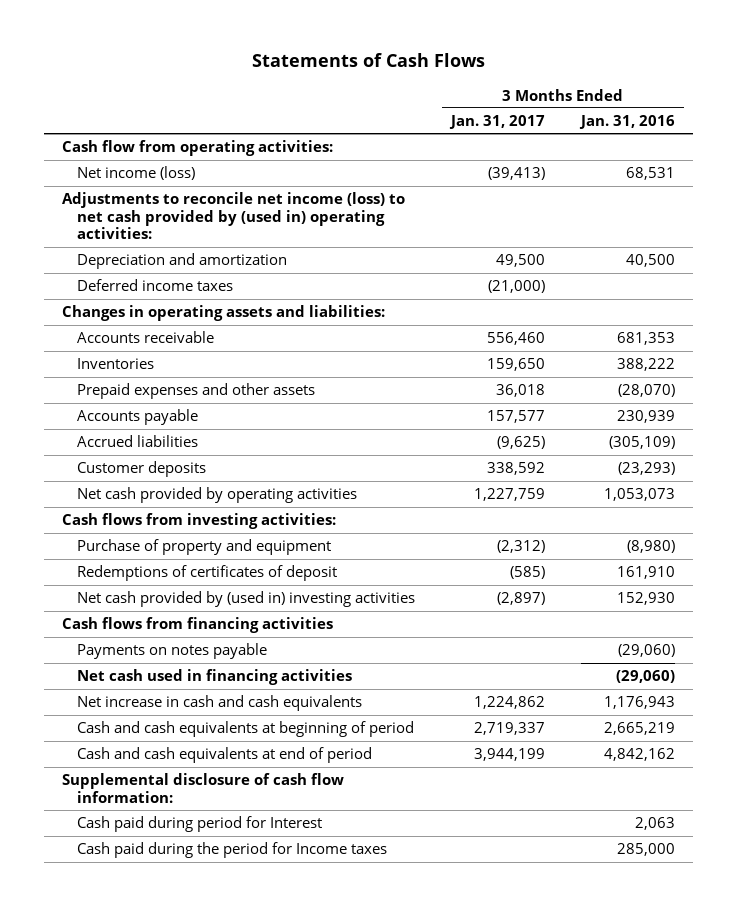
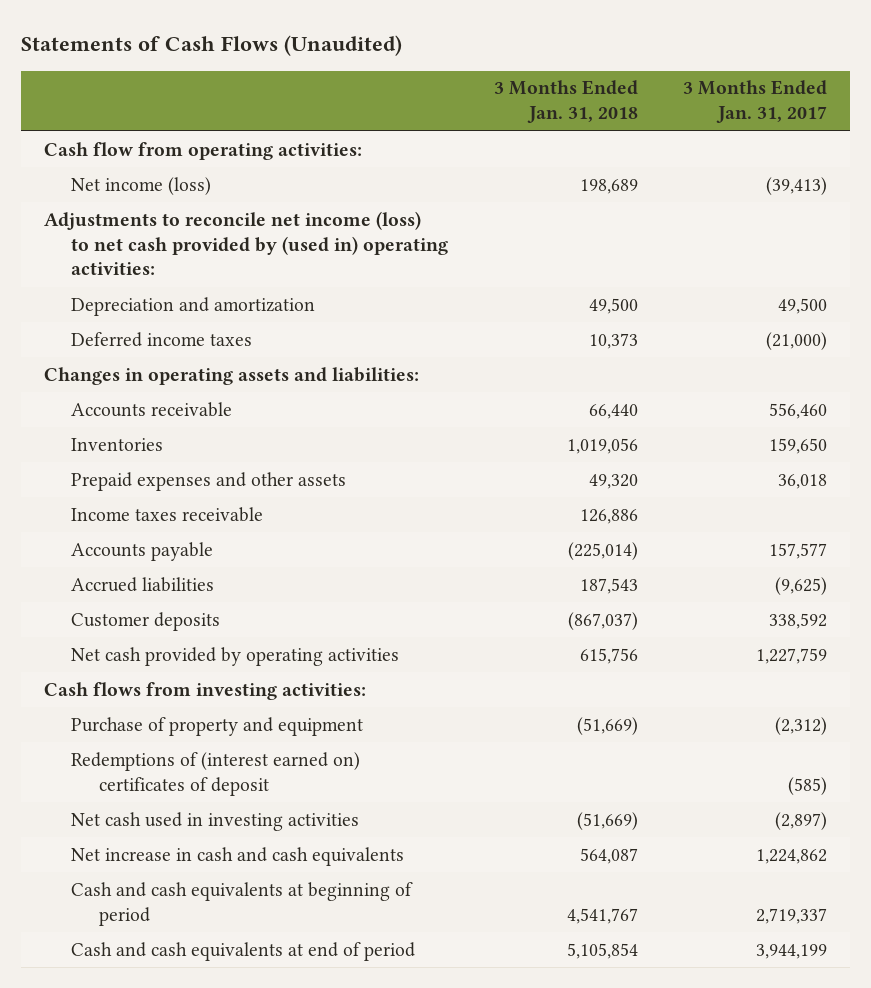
[251,53,485,68] Statements of Cash Flows -> [21,35,403,57] Statements of Cash Flows (Unaudited)
[579,115,676,130] Jan. 31, 2016 -> none
none -> [493,80,638,124] 3 Months Ended Jan. 31, 2018
none -> [71,506,264,522] Income taxes receivable
[61,617,333,634] Cash flows from financing activities -> none
[77,643,268,660] Payments on notes payable -> none
[77,669,353,686] Net cash used in financing activities -> none
[77,565,338,582] Redemptions of certificates of deposit -> [71,751,361,796] Redemptions of (interest earned on) certificates of deposit
[77,591,416,608] Net cash provided by (used in) investing activities -> [71,811,360,831] Net cash used in investing activities
[61,773,344,803] Supplemental disclosure of cash flow information: -> none
[77,816,323,833] Cash paid during period for Interest -> none
[77,842,388,859] Cash paid during the period for Income taxes -> none

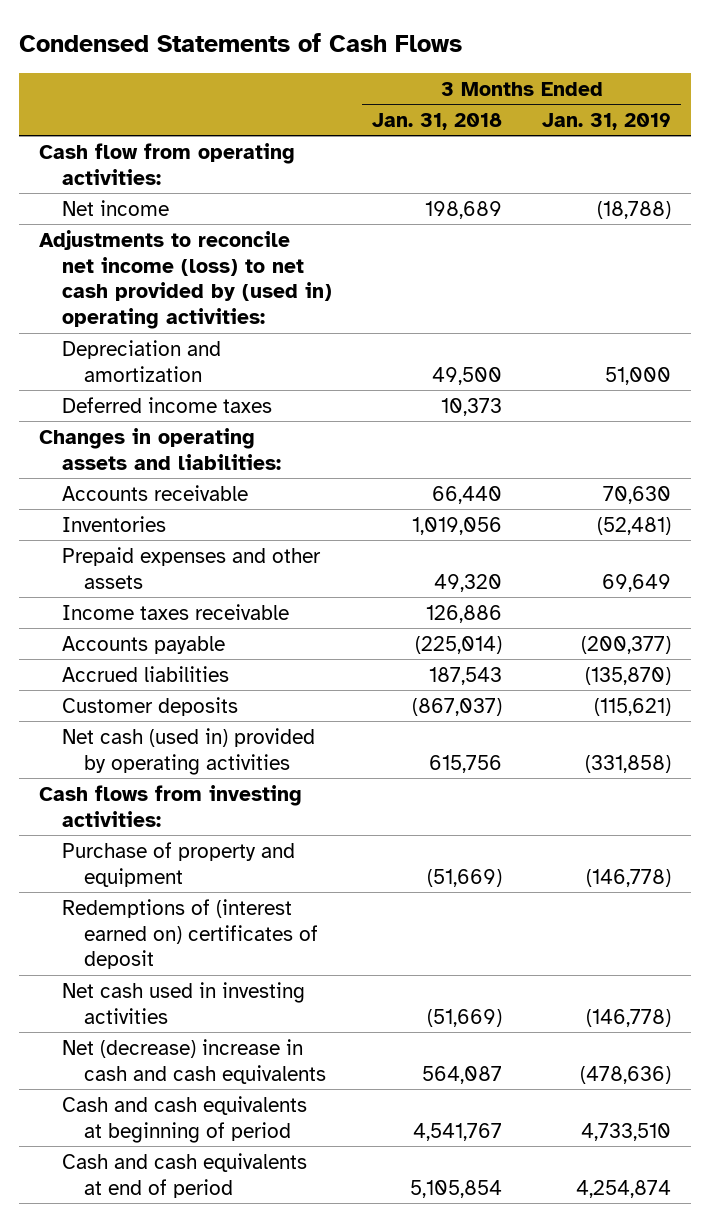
[21,35,403,57] Statements of Cash Flows (Unaudited) -> [19,33,463,53] Condensed Statements of Cash Flows
[683,80,828,124] 3 Months Ended Jan. 31, 2017 -> none
none -> [542,113,672,131] Jan. 31, 2019
[71,176,212,195] Net income (loss) -> [61,199,169,216] Net income
[71,646,400,666] Net cash provided by operating activities -> [61,727,315,775] Net cash (used in) provided by operating activities
[71,846,405,866] Net increase in cash and cash equivalents -> [61,1038,327,1084] Net (decrease) increase in cash and cash equivalents

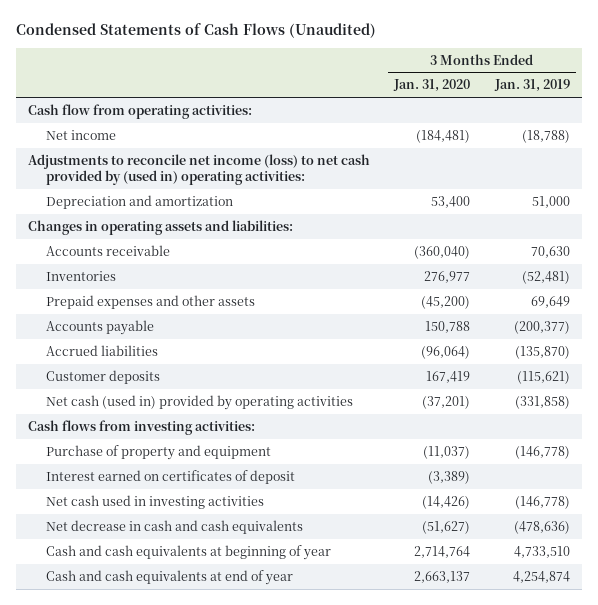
[19,33,463,53] Condensed Statements of Cash Flows -> [16,23,377,39] Condensed Statements of Cash Flows (Unaudited)
[372,113,503,131] Jan. 31, 2018 -> none
none -> [393,79,471,93] Jan. 31, 2020
[61,396,272,413] Deferred income taxes -> none
[61,603,289,620] Income taxes receivable -> none
[61,898,319,970] Redemptions of (interest earned on) certificates of deposit -> [46,469,296,484] Interest earned on certificates of deposit
[61,1038,327,1084] Net (decrease) increase in cash and cash equivalents -> [46,519,304,534] Net decrease in cash and cash equivalents
[61,1095,307,1143] Cash and cash equivalents at beginning of period -> [46,544,332,560] Cash and cash equivalents at beginning of year
[61,1152,307,1198] Cash and cash equivalents at end of period -> [46,569,294,585] Cash and cash equivalents at end of year

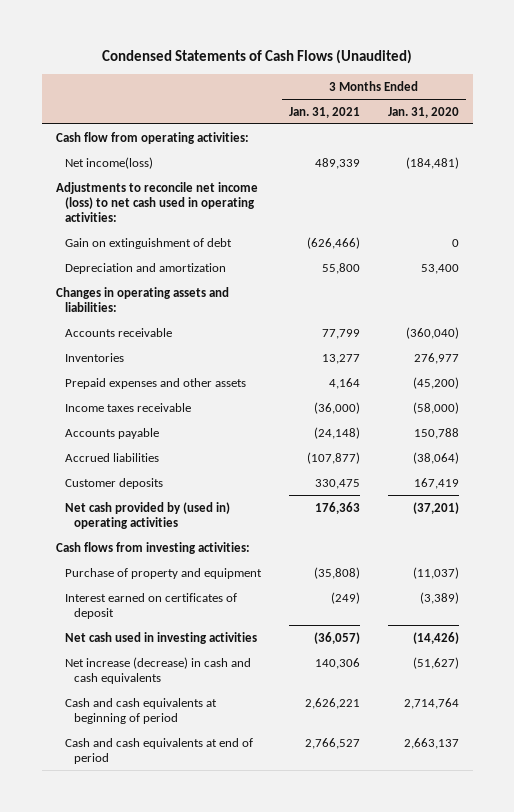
[493,79,570,93] Jan. 31, 2019 -> none
none -> [288,106,360,118] Jan. 31, 2021
[46,129,117,140] Net income -> [64,156,153,169] Net income(loss)
[28,153,371,185] Adjustments to reconcile net income (loss) to net cash provided by (used in) operating activities: -> [55,181,258,223] Adjustments to reconcile net income (loss) to net cash used in operating activities:
none -> [64,237,232,249] Gain on extinguishment of debt
none -> [64,402,191,412] Income taxes receivable
[421,345,471,359] (96,064) -> [412,451,459,464] (38,064)
[46,394,354,410] Net cash (used in) provided by operating activities -> [64,501,230,529] Net cash provided by (used in) operating activities
[46,519,304,534] Net decrease in cash and cash equivalents -> [64,656,251,684] Net increase (decrease) in cash and cash equivalents
[46,544,332,560] Cash and cash equivalents at beginning of year -> [64,697,217,724] Cash and cash equivalents at beginning of period
[46,569,294,585] Cash and cash equivalents at end of year -> [64,737,253,764] Cash and cash equivalents at end of period

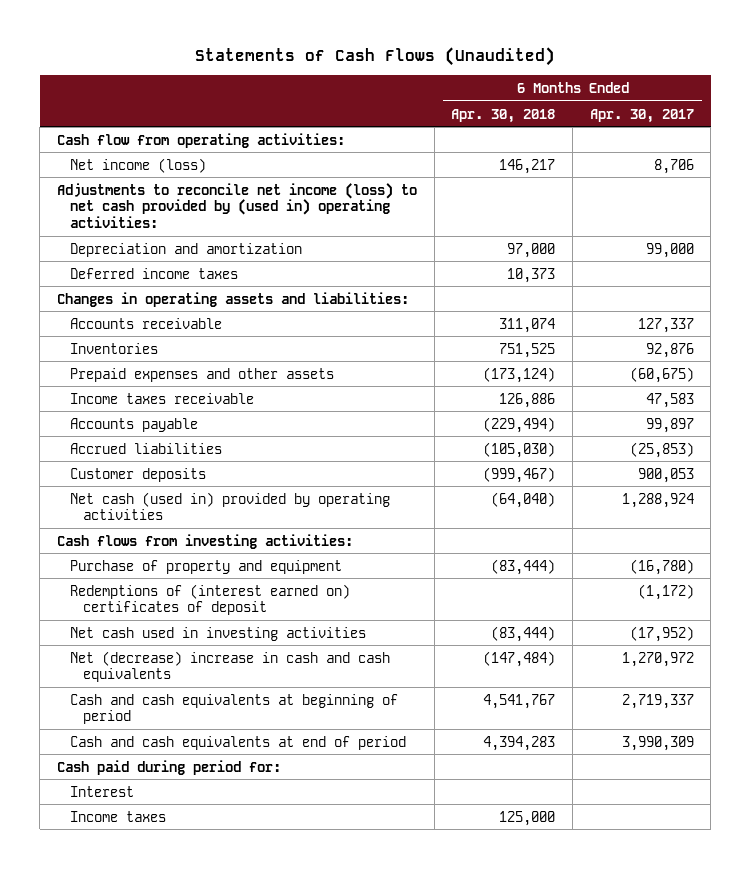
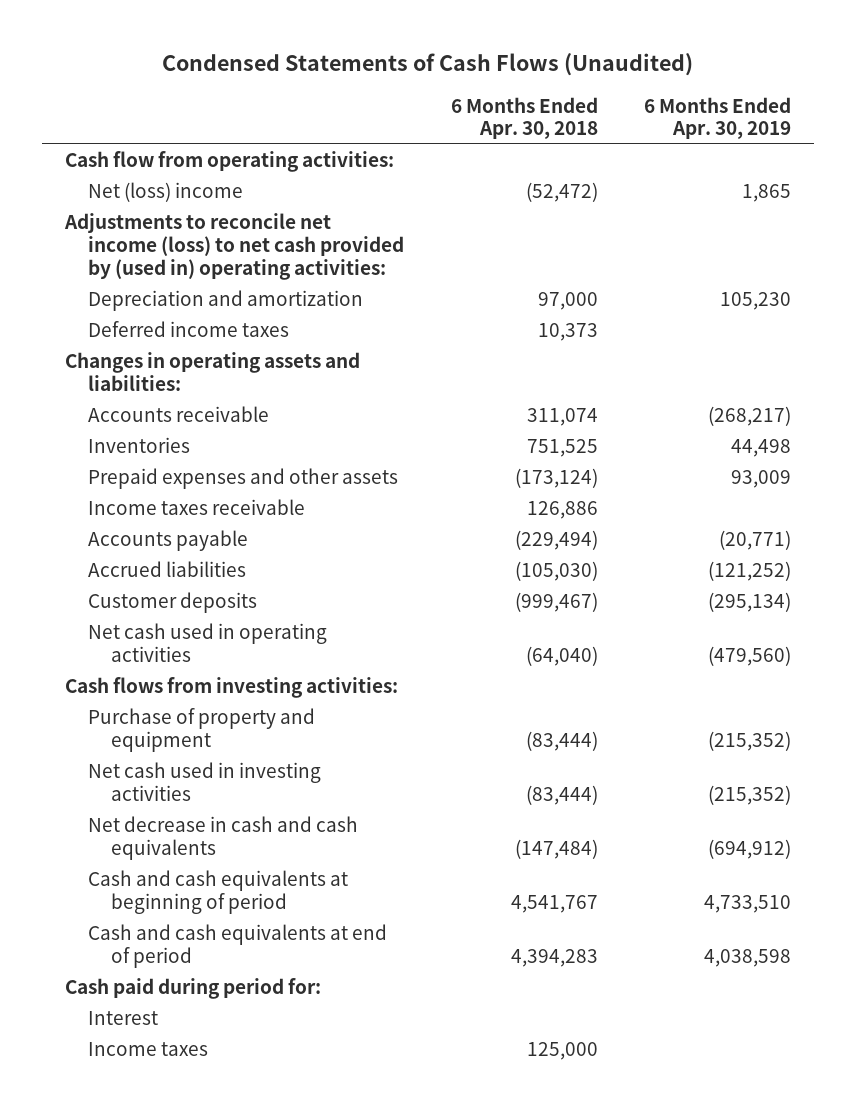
[195,47,556,67] Statements of Cash Flows (Unaudited) -> [162,53,694,77] Condensed Statements of Cash Flows (Unaudited)
[589,108,694,123] Apr. 30, 2017 -> none
none -> [644,96,792,140] 6 Months Ended Apr. 30, 2019
[69,157,206,173] Net income (loss) -> [88,182,244,203] Net (loss) income
[499,158,556,174] 146,217 -> [525,182,598,203] (52,472)
[69,491,390,521] Net cash (used in) provided by operating activities -> [88,623,328,663] Net cash used in operating activities
[69,583,350,616] Redemptions of (interest earned on) certificates of deposit -> none
[69,650,390,683] Net (decrease) increase in cash and cash equivalents -> [88,816,359,861] Net decrease in cash and cash equivalents

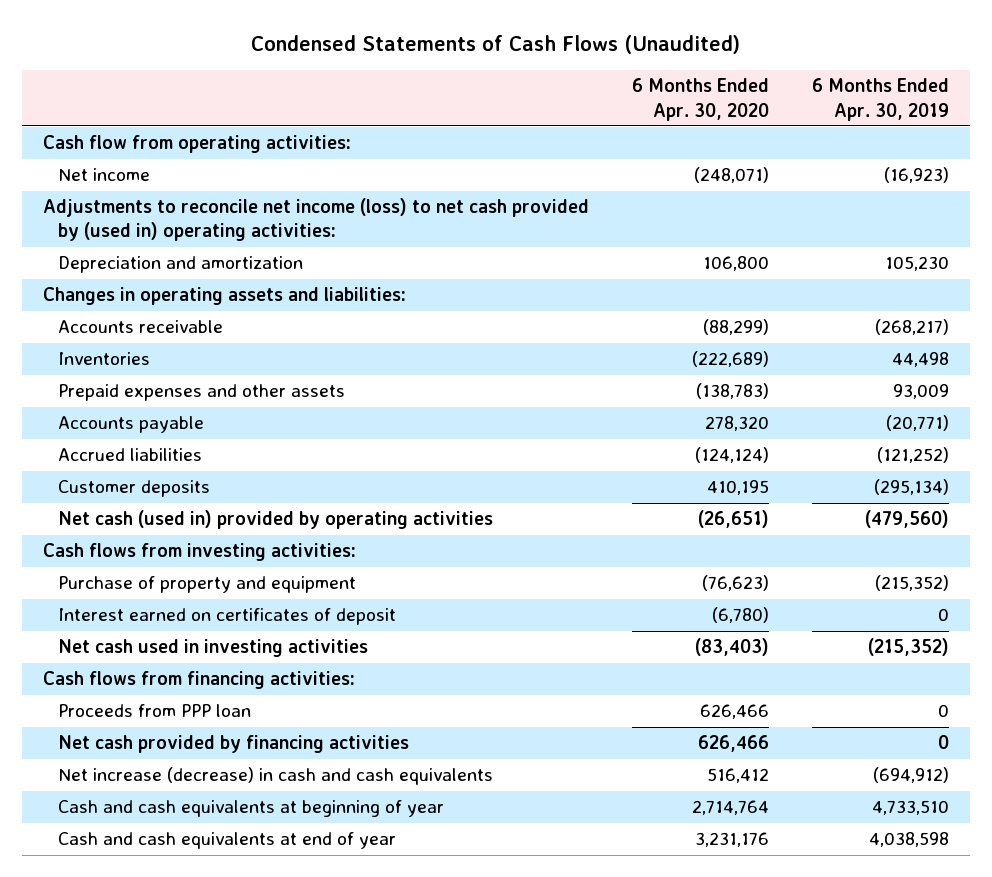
[450,96,598,140] 6 Months Ended Apr. 30, 2018 -> none
none -> [632,78,770,121] 6 Months Ended Apr. 30, 2020
[88,182,244,203] Net (loss) income -> [58,168,151,182] Net income
[742,184,792,203] 1,865 -> [883,167,949,184] (16,923)
[88,321,290,338] Deferred income taxes -> none
[88,499,306,516] Income taxes receivable -> none
[88,623,328,663] Net cash used in operating activities -> [58,510,494,530] Net cash (used in) provided by operating activities
none -> [58,608,397,626] Interest earned on certificates of deposit
[65,978,322,1000] Cash paid during period for: -> none
[88,1011,159,1026] Interest -> none
[88,1042,209,1057] Income taxes -> none
none -> [43,671,356,690] Cash flows from financing activities:
none -> [58,704,252,718] Proceeds from PPP loan
none -> [58,735,410,754] Net cash provided by financing activities
[88,816,359,861] Net decrease in cash and cash equivalents -> [58,767,494,786] Net increase (decrease) in cash and cash equivalents
[88,870,349,915] Cash and cash equivalents at beginning of period -> [58,800,445,818] Cash and cash equivalents at beginning of year
[88,924,388,969] Cash and cash equivalents at end of period -> [58,832,397,850] Cash and cash equivalents at end of year

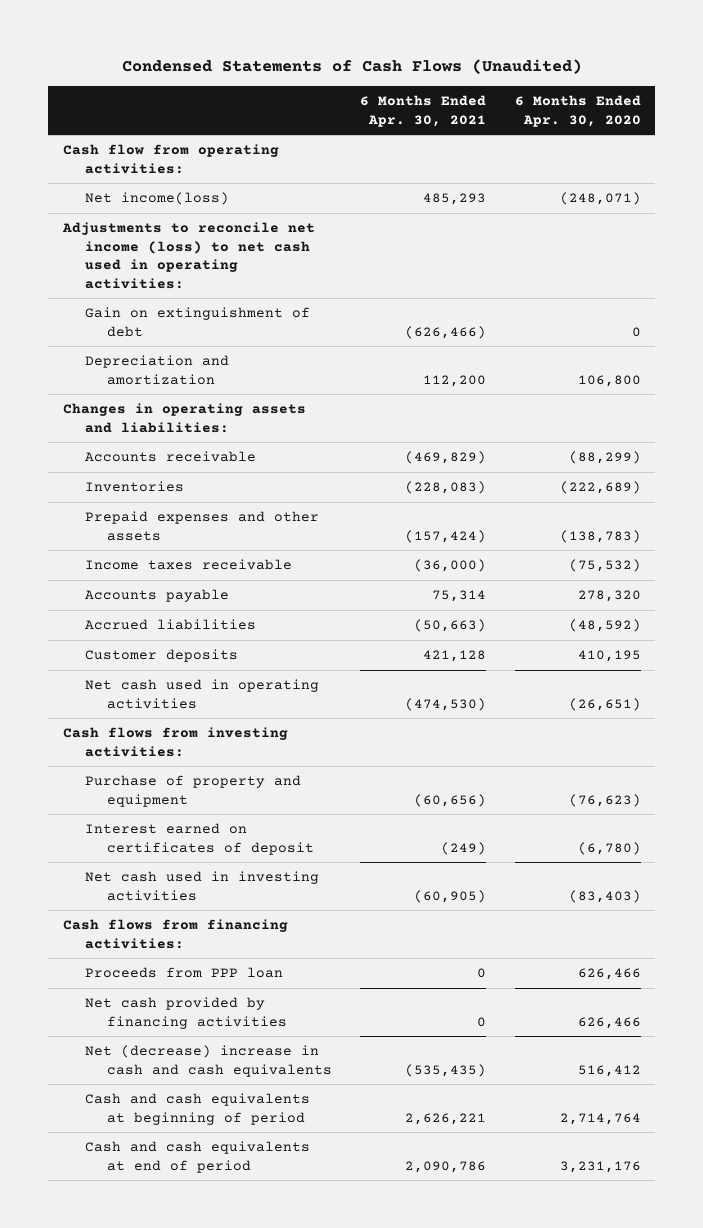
[811,78,949,121] 6 Months Ended Apr. 30, 2019 -> none
none -> [360,94,487,127] 6 Months Ended Apr. 30, 2021
[58,168,151,182] Net income -> [84,192,229,206] Net income(loss)
[43,198,590,242] Adjustments to reconcile net income (loss) to net cash provided by (used in) operating activities: -> [61,222,315,289] Adjustments to reconcile net income (loss) to net cash used in operating activities:
none -> [84,307,310,337] Gain on extinguishment of debt
none -> [84,559,292,571] Income taxes receivable
[695,447,770,464] (124,124) -> [568,619,641,633] (48,592)
[58,510,494,530] Net cash (used in) provided by operating activities -> [84,679,319,709] Net cash used in operating activities
[58,767,494,786] Net increase (decrease) in cash and cash equivalents -> [84,1045,332,1077] Net (decrease) increase in cash and cash equivalents
[58,800,445,818] Cash and cash equivalents at beginning of year -> [84,1093,310,1125] Cash and cash equivalents at beginning of period
[58,832,397,850] Cash and cash equivalents at end of year -> [84,1141,310,1173] Cash and cash equivalents at end of period

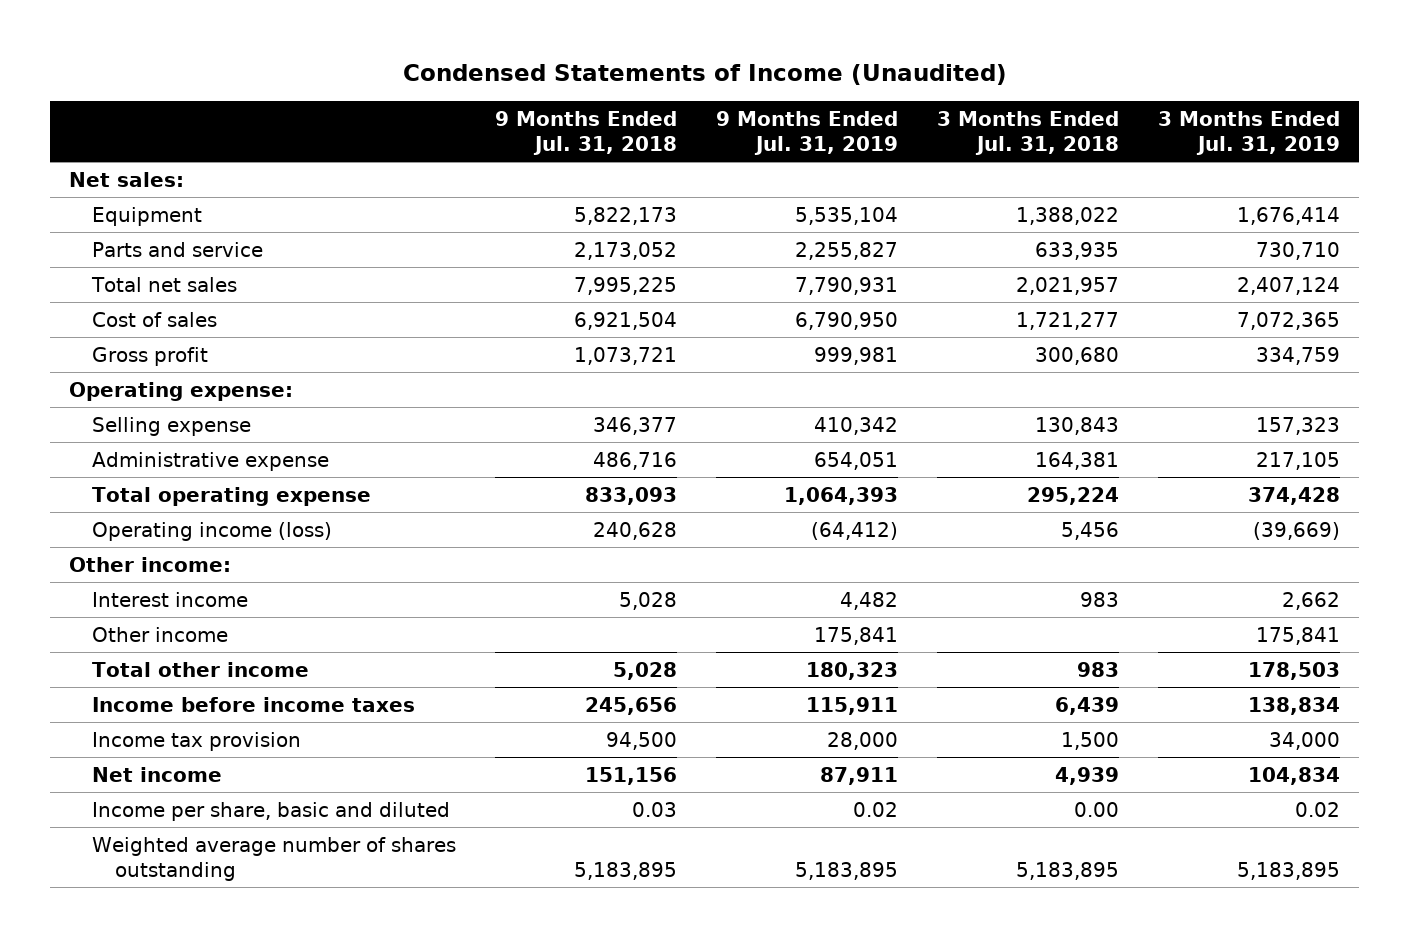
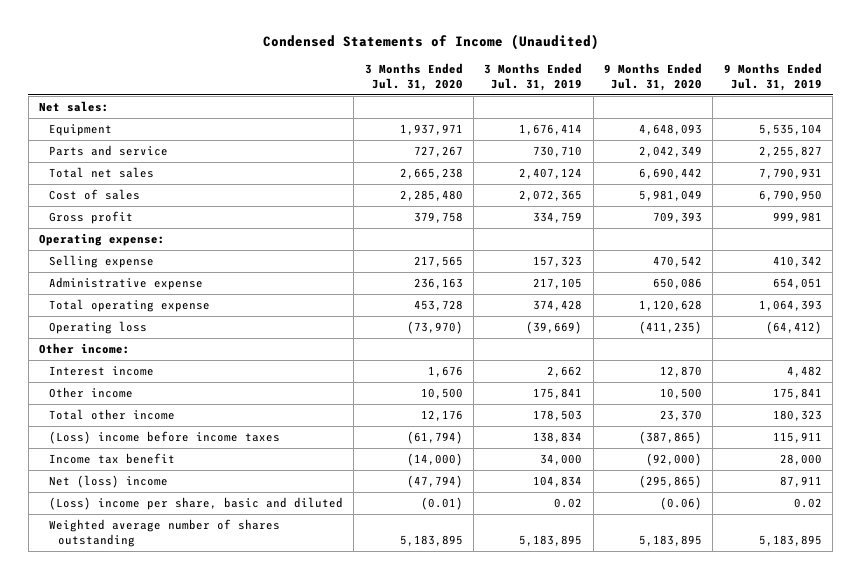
[495,111,678,155] 9 Months Ended Jul. 31, 2018 -> none
[936,111,1119,155] 3 Months Ended Jul. 31, 2018 -> none
none -> [364,62,463,91] 3 Months Ended Jul. 31, 2020
none -> [604,62,703,91] 9 Months Ended Jul. 31, 2020
[1236,311,1340,330] 7,072,365 -> [519,190,583,202] 2,072,365
[92,521,333,541] Operating income (loss) -> [48,321,147,335] Operating loss
[92,696,416,712] Income before income taxes -> [48,431,280,445] (Loss) income before income taxes
[92,731,302,751] Income tax provision -> [48,453,175,465] Income tax benefit
[92,766,223,782] Net income -> [48,475,168,489] Net (loss) income
[92,801,451,821] Income per share, basic and diluted -> [48,497,343,511] (Loss) income per share, basic and diluted

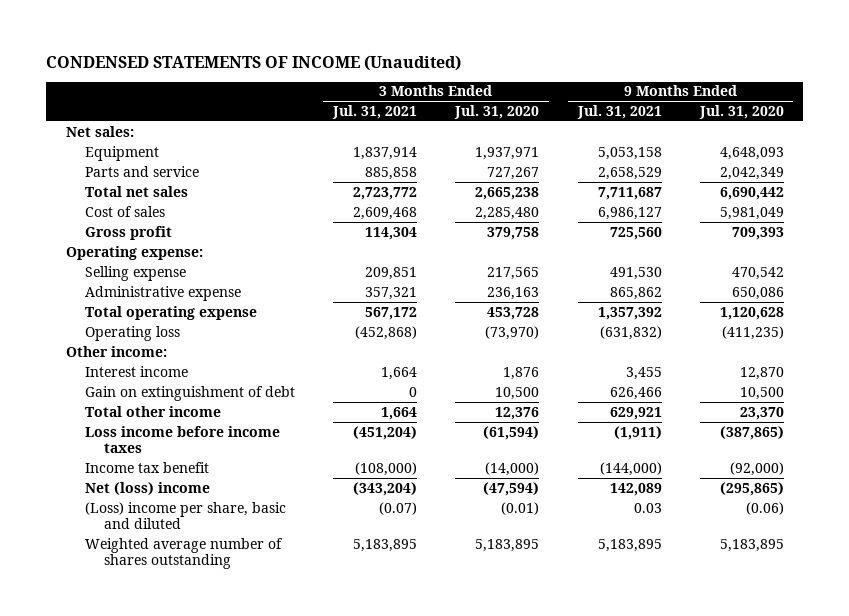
[262,34,599,51] Condensed Statements of Income (Unaudited) -> [46,54,462,71] CONDENSED STATEMENTS OF INCOME (Unaudited)
[484,62,583,91] 3 Months Ended Jul. 31, 2019 -> none
[723,62,822,91] 9 Months Ended Jul. 31, 2019 -> none
none -> [331,105,417,120] Jul. 31, 2021
none -> [576,105,662,120] Jul. 31, 2021
[427,366,463,378] 1,676 -> [503,366,540,380] 1,876
[48,387,133,399] Other income -> [84,385,295,401] Gain on extinguishment of debt
[420,410,463,422] 12,176 -> [495,406,540,420] 12,376
[48,431,280,445] (Loss) income before income taxes -> [84,425,280,454] Loss income before income taxes
[406,431,463,445] (61,794) -> [483,425,540,440] (61,594)
[406,475,463,489] (47,794) -> [483,481,540,496] (47,594)

